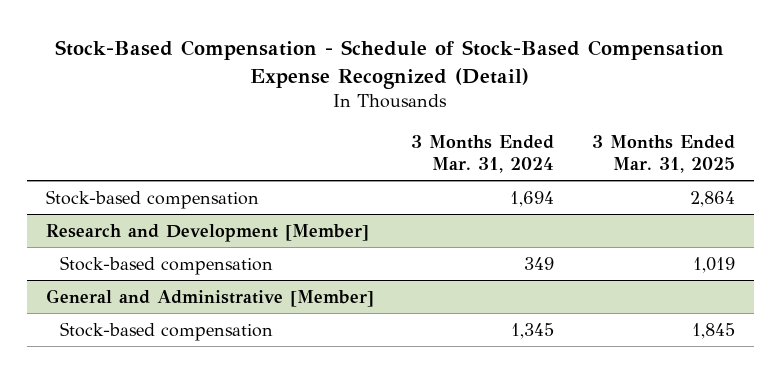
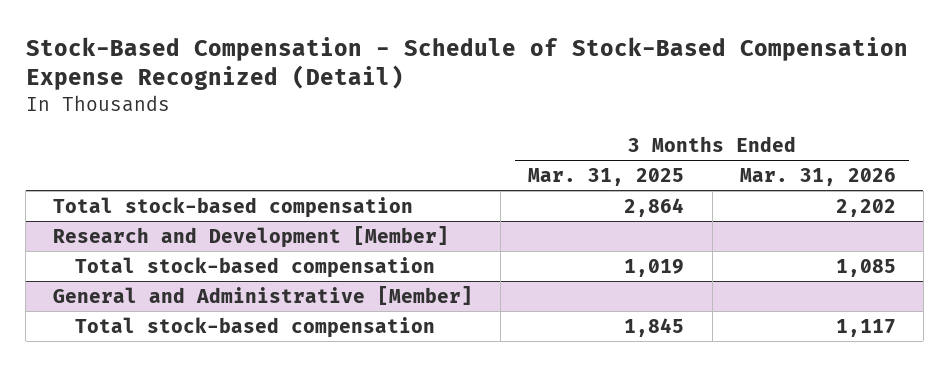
[411,134,555,173] 3 Months Ended Mar. 31, 2024 -> none
none -> [739,167,896,186] Mar. 31, 2026
[46,189,260,209] Stock-based compensation -> [53,196,414,218] Total stock-based compensation
[59,255,273,275] Stock-based compensation -> [74,256,435,278] Total stock-based compensation
[59,321,273,341] Stock-based compensation -> [74,316,435,338] Total stock-based compensation

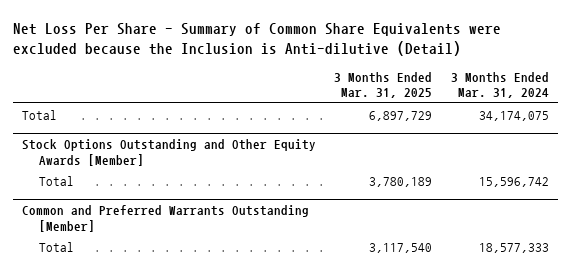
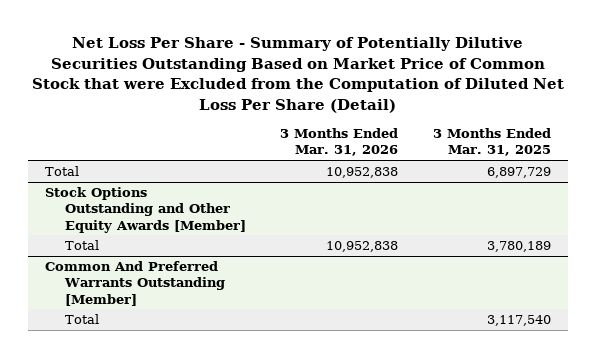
[13,23,502,57] Net Loss Per Share - Summary of Common Share Equivalents were excluded because the Inclusion is Anti-dilutive (Detail) -> [31,37,564,113] Net Loss Per Share - Summary of Potentially Dilutive Securities Outstanding Based on Market Price of Common Stock that were Excluded from the Computation of Diluted Net Loss Per Share (Detail)
[450,72,549,99] 3 Months Ended Mar. 31, 2024 -> none
none -> [280,128,399,157] 3 Months Ended Mar. 31, 2026
[22,205,310,232] Common and Preferred Warrants Outstanding [Member] -> [44,261,225,306] Common And Preferred Warrants Outstanding [Member]

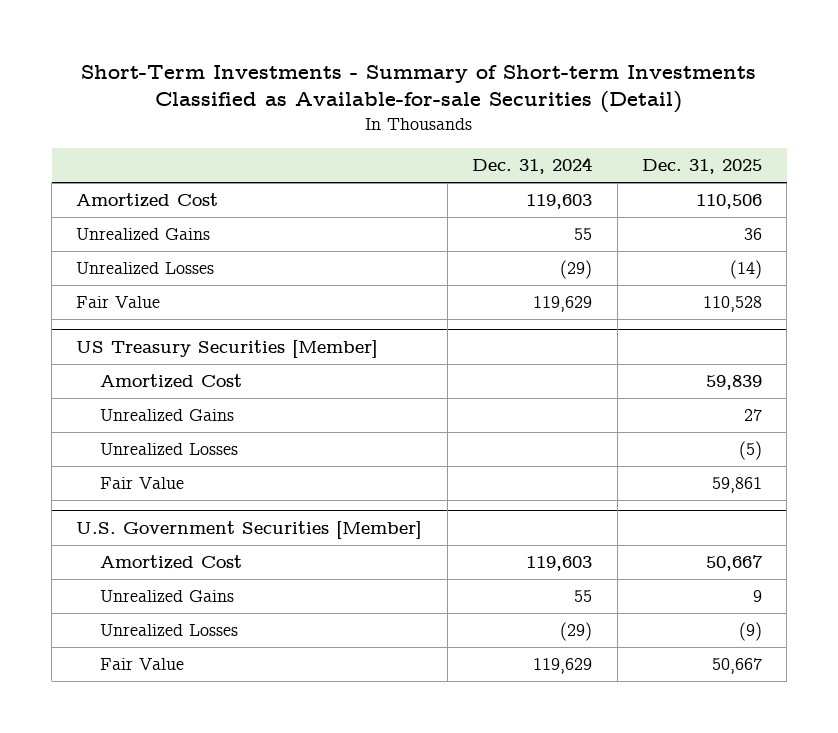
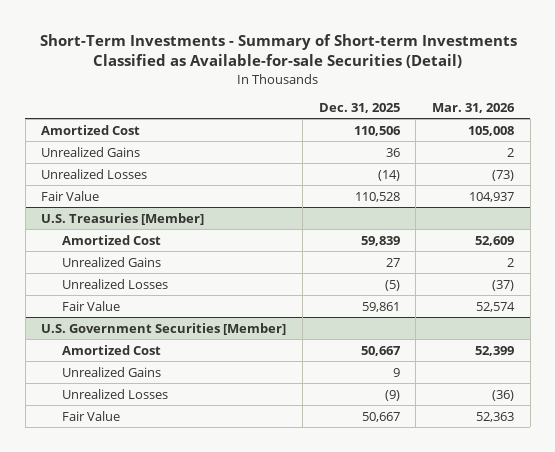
[472,156,593,174] Dec. 31, 2024 -> none
none -> [431,103,515,114] Mar. 31, 2026
[76,340,379,359] US Treasury Securities [Member] -> [41,212,205,225] U.S. Treasuries [Member]

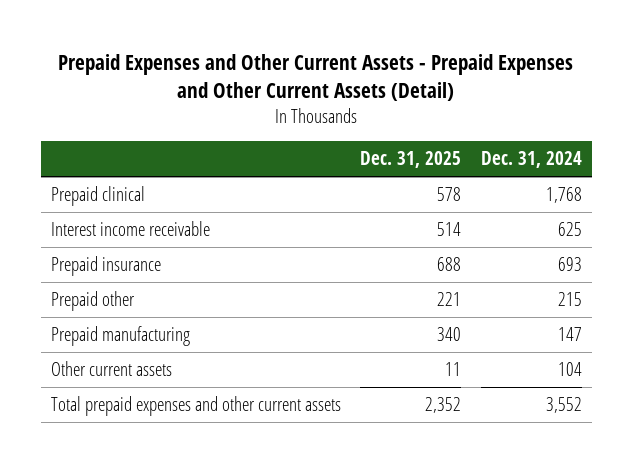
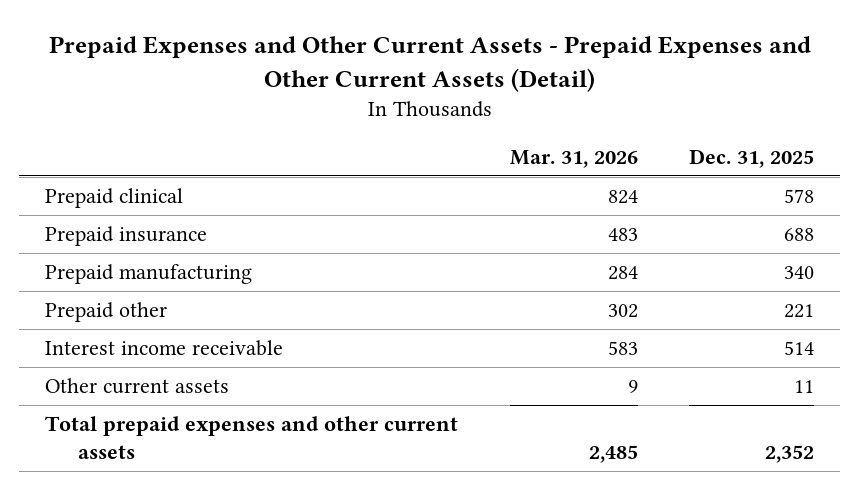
[480,151,582,169] Dec. 31, 2024 -> none
none -> [509,150,638,169] Mar. 31, 2026
[50,291,135,312] Prepaid other -> [44,301,167,322] Prepaid other
[50,221,210,237] Interest income receivable -> [44,339,283,356] Interest income receivable

